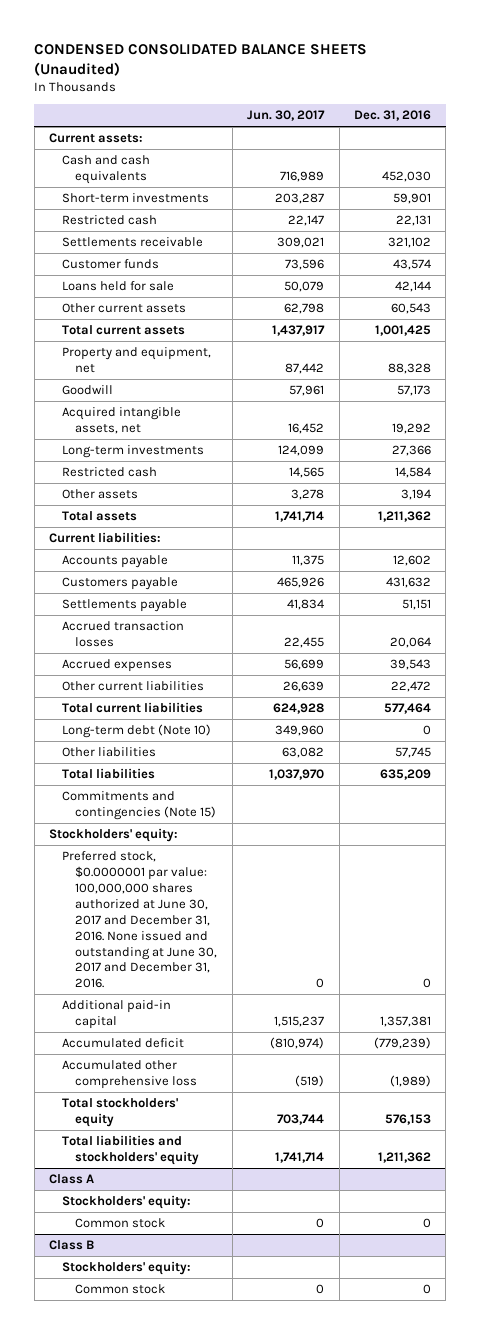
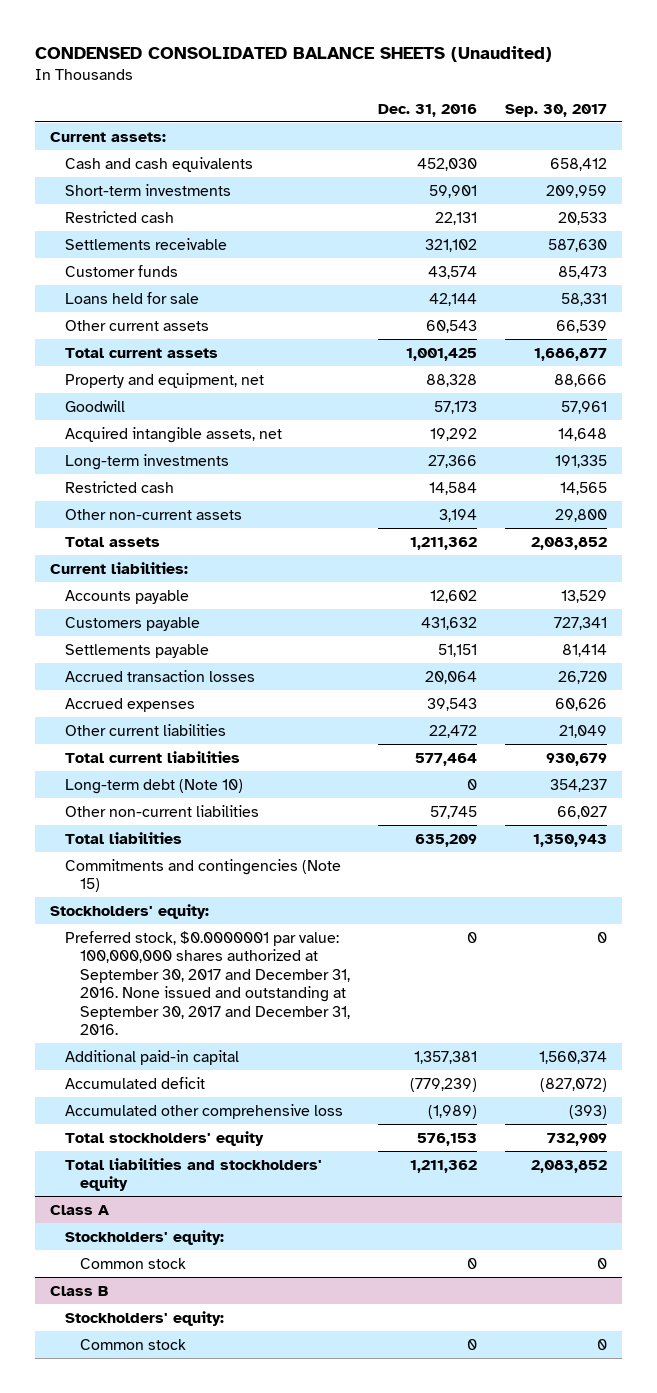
[247,110,326,122] Jun. 30, 2017 -> none
none -> [505,103,608,117] Sep. 30, 2017
[62,488,139,499] Other assets -> [64,508,242,520] Other non-current assets
[62,746,157,757] Other liabilities -> [64,804,259,817] Other non-current liabilities
[62,850,218,989] Preferred stock, $0.0000001 par value: 100,000,000 shares authorized at June 30, 2017 and December 31, 2016. None issued and outstanding at June 30, 2017 and December 31, 2016. -> [64,930,350,1036] Preferred stock, $0.0000001 par value: 100,000,000 shares authorized at September 30, 2017 and December 31, 2016. None issued and outstanding at September 30, 2017 and December 31, 2016.

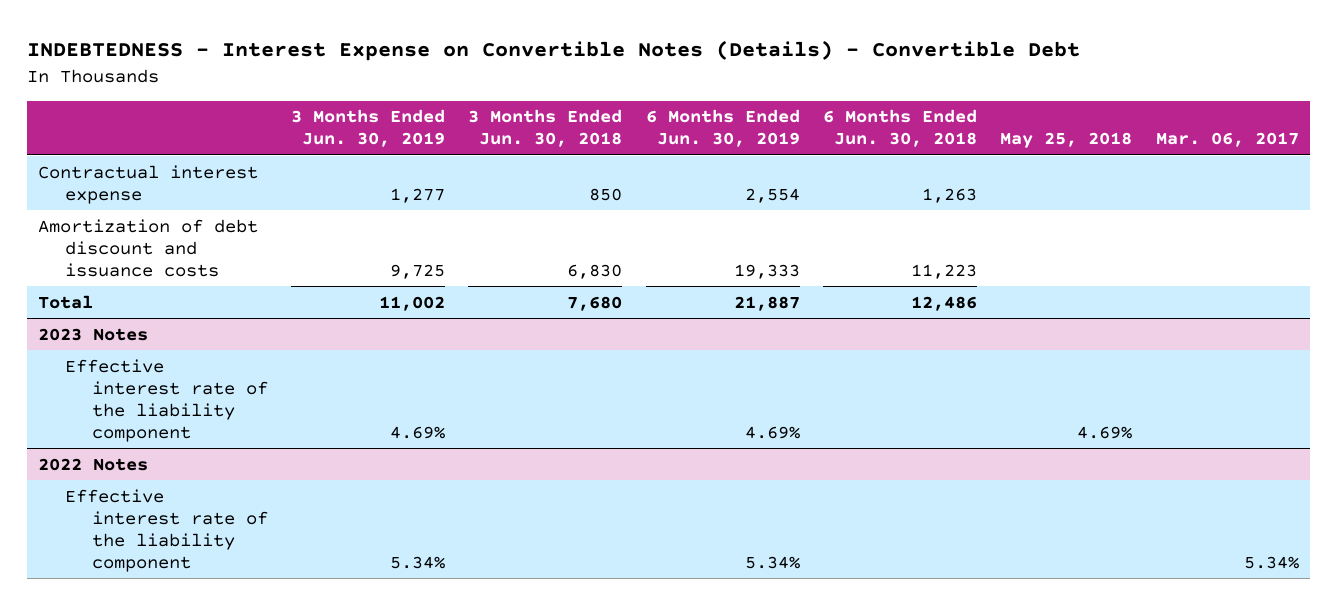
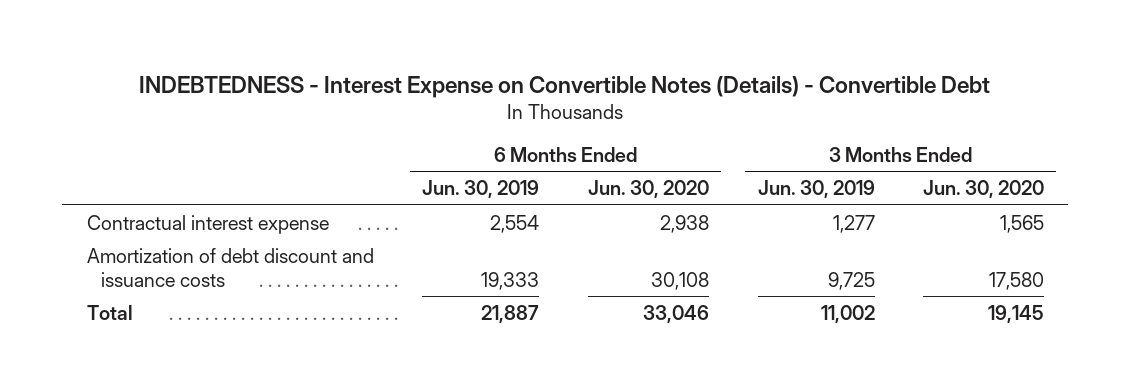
[468,109,623,148] 3 Months Ended Jun. 30, 2018 -> none
[822,109,977,148] 6 Months Ended Jun. 30, 2018 -> none
[1000,132,1133,149] May 25, 2018 -> none
[1155,132,1299,148] Mar. 06, 2017 -> none
none -> [587,180,709,199] Jun. 30, 2020
none -> [923,180,1045,199] Jun. 30, 2020
[38,327,149,341] 2023 Notes -> none
[65,358,268,442] Effective interest rate of the liability component -> none
[38,457,149,471] 2022 Notes -> none
[65,488,268,572] Effective interest rate of the liability component -> none

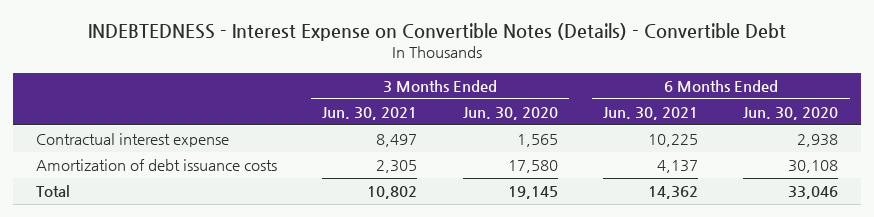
[422,180,540,199] Jun. 30, 2019 -> none
[757,180,875,199] Jun. 30, 2019 -> none
none -> [322,107,418,121] Jun. 30, 2021
none -> [603,107,699,121] Jun. 30, 2021
[86,247,374,287] Amortization of debt discount and issuance costs -> [36,159,278,172] Amortization of debt issuance costs

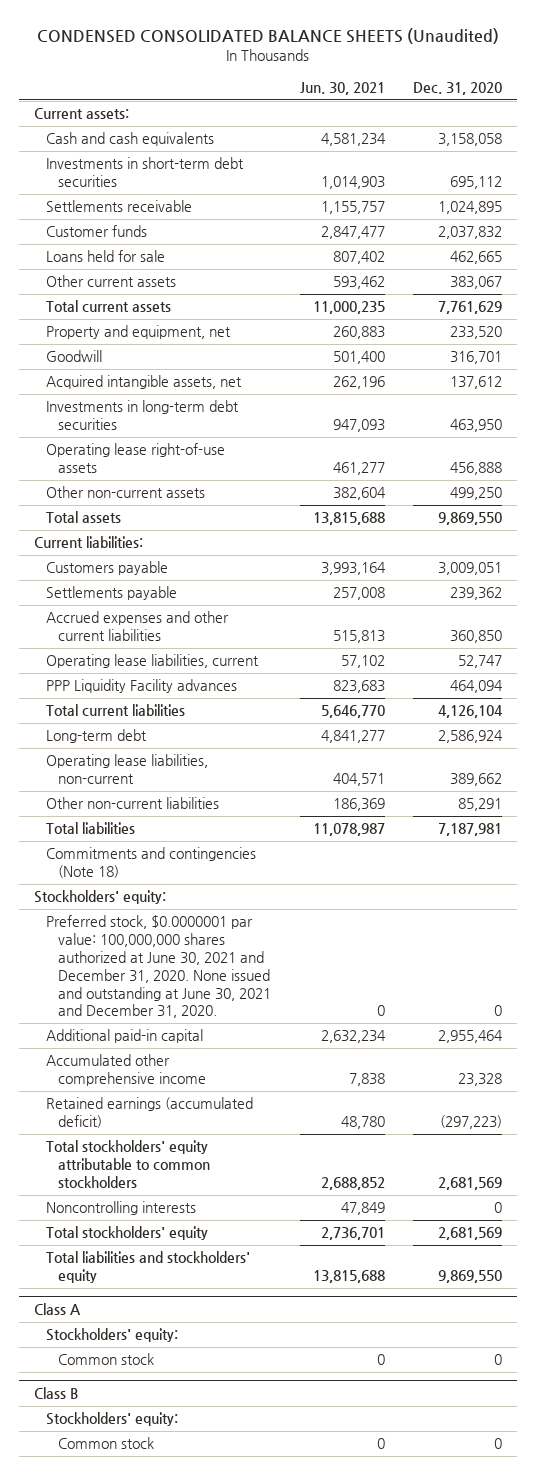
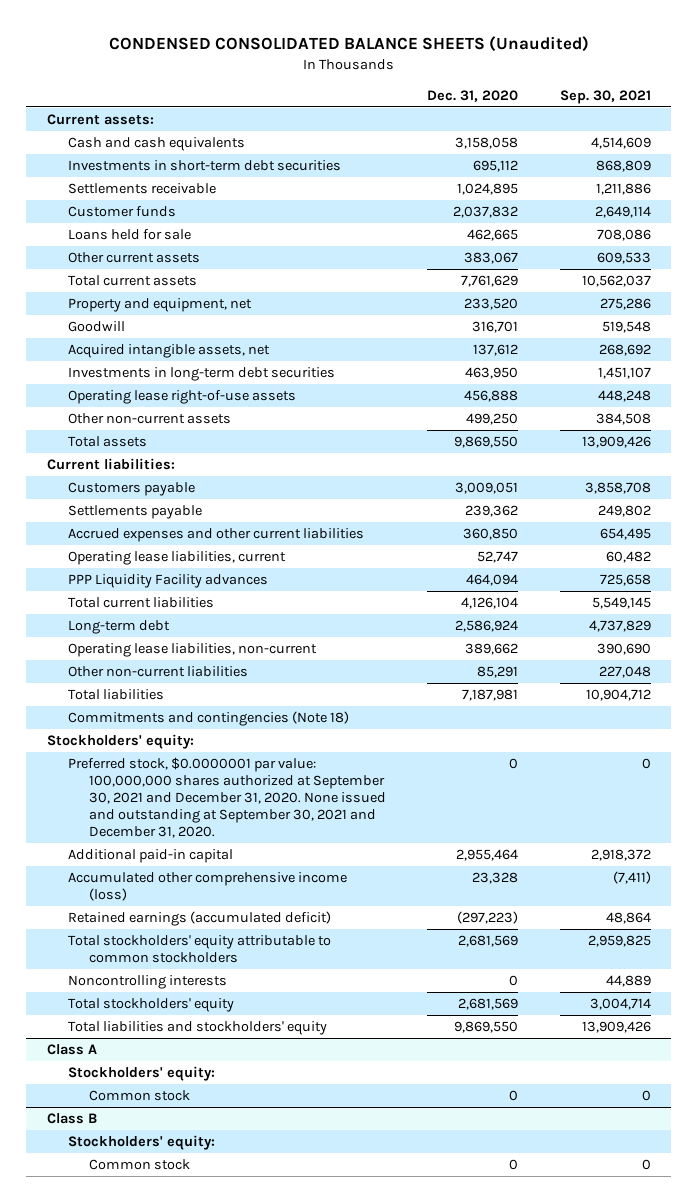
[299,81,385,95] Jun. 30, 2021 -> none
none -> [559,89,651,104] Sep. 30, 2021
[46,915,272,1019] Preferred stock, $0.0000001 par value: 100,000,000 shares authorized at June 30, 2021 and December 31, 2020. None issued and outstanding at June 30, 2021 and December 31, 2020. -> [67,757,387,839] Preferred stock, $0.0000001 par value: 100,000,000 shares authorized at September 30, 2021 and December 31, 2020. None issued and outstanding at September 30, 2021 and December 31, 2020.
[46,1054,207,1087] Accumulated other comprehensive income -> [67,872,347,902] Accumulated other comprehensive income (loss)

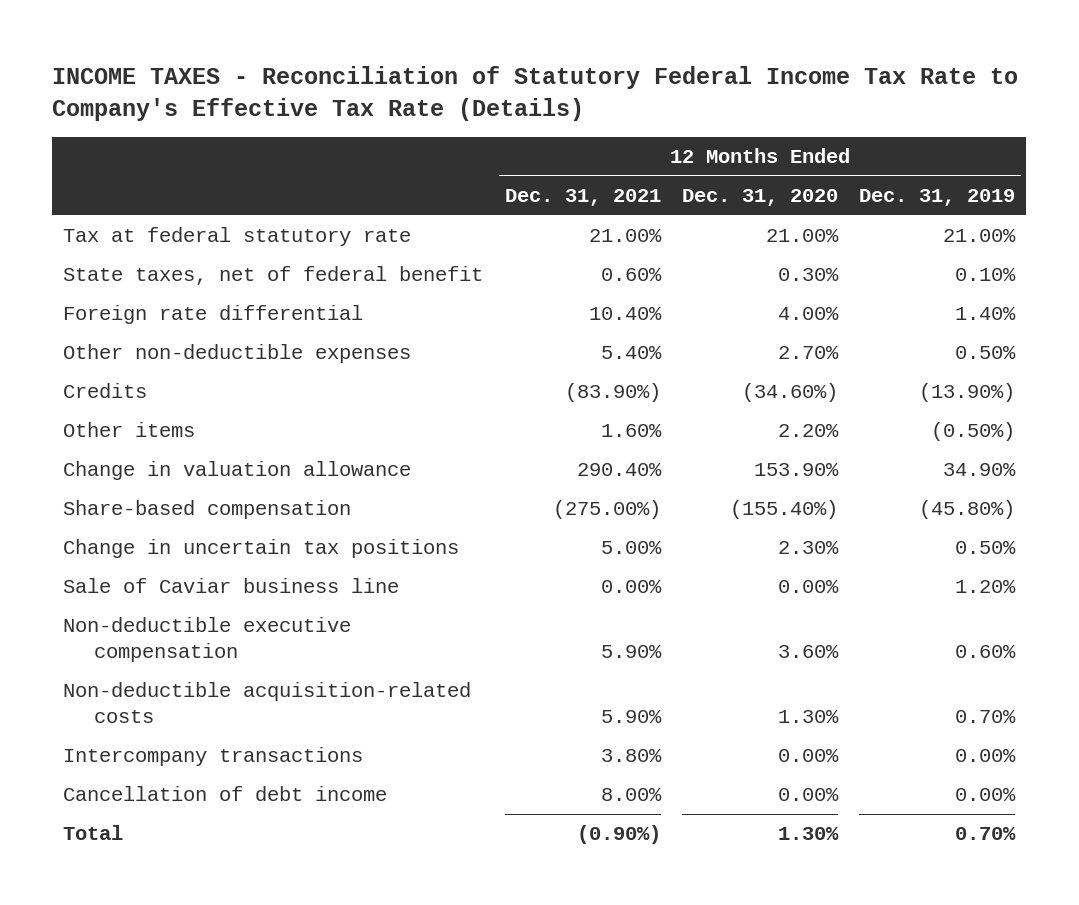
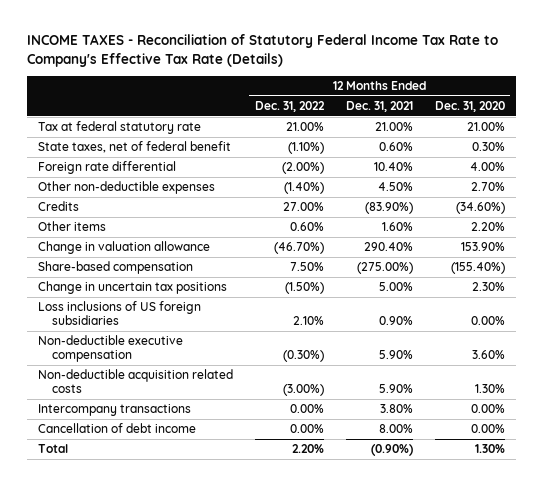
[859,188,1016,206] Dec. 31, 2019 -> none
none -> [254,100,325,112] Dec. 31, 2022
[600,346,662,360] 5.40% -> [377,182,413,192] 4.50%
[63,578,400,594] Sale of Caviar business line -> none
none -> [37,301,201,326] Loss inclusions of US foreign subsidiaries
[63,682,472,723] Non-deductible acquisition-related costs -> [37,369,233,394] Non-deductible acquisition related costs

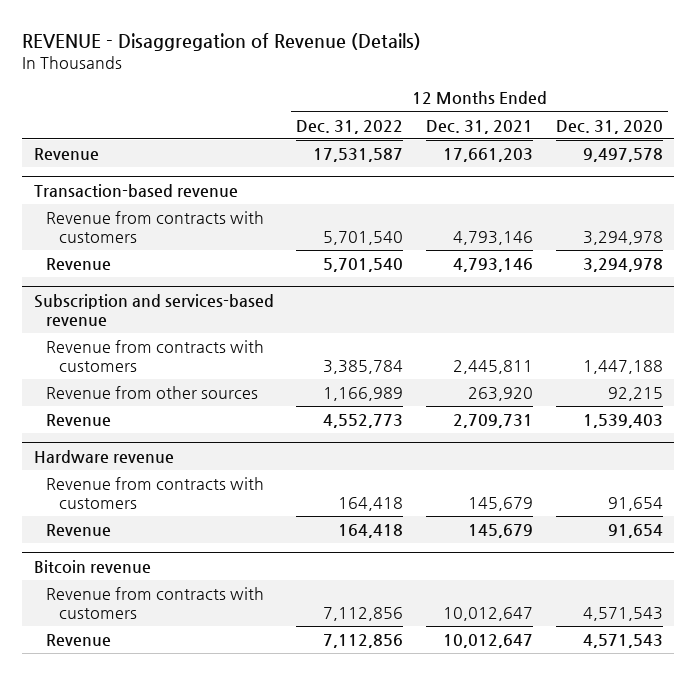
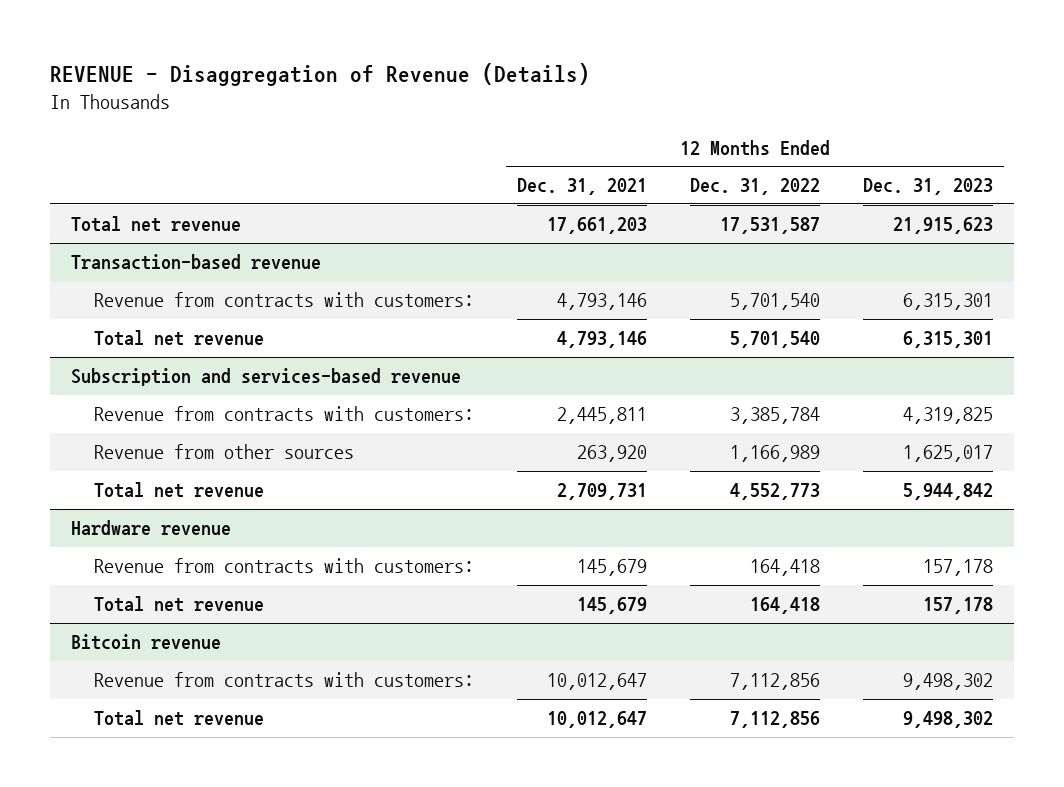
[555,119,663,134] Dec. 31, 2020 -> none
none -> [862,178,993,196] Dec. 31, 2023
[33,148,99,161] Revenue -> [71,216,242,233] Total net revenue
[46,211,265,244] Revenue from contracts with customers -> [94,292,475,308] Revenue from contracts with customers:
[46,258,112,271] Revenue -> [94,330,265,347] Total net revenue
[46,340,265,373] Revenue from contracts with customers -> [94,406,475,422] Revenue from contracts with customers:
[46,414,112,427] Revenue -> [94,482,265,499] Total net revenue
[46,477,265,510] Revenue from contracts with customers -> [94,558,475,574] Revenue from contracts with customers:
[46,524,112,537] Revenue -> [94,596,265,613] Total net revenue
[46,587,265,620] Revenue from contracts with customers -> [94,672,475,688] Revenue from contracts with customers:
[46,634,112,647] Revenue -> [94,710,265,727] Total net revenue

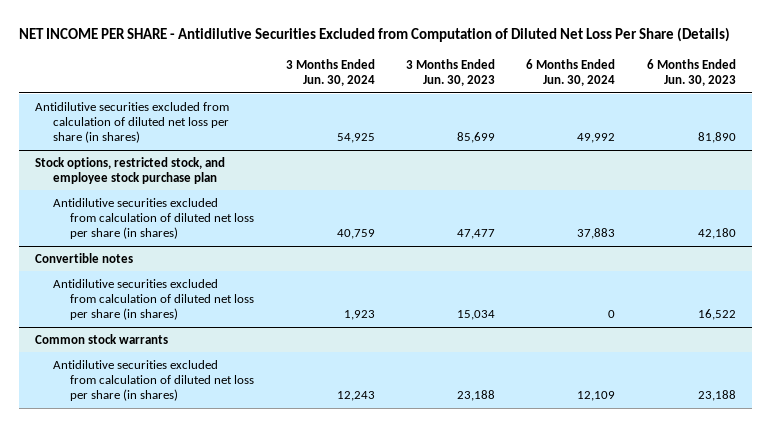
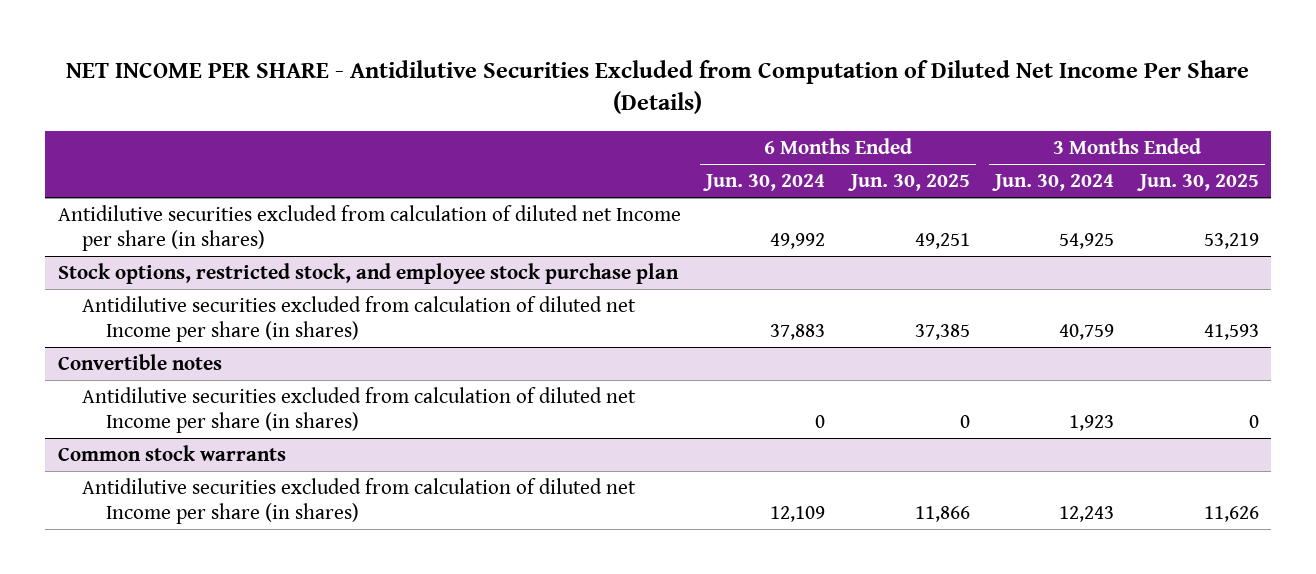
[19,27,731,43] NET INCOME PER SHARE - Antidilutive Securities Excluded from Computation of Diluted Net Loss Per Share (Details) -> [66,59,1250,115] NET INCOME PER SHARE - Antidilutive Securities Excluded from Computation of Diluted Net Income Per Share (Details)
[405,59,495,87] 3 Months Ended Jun. 30, 2023 -> none
[646,59,736,87] 6 Months Ended Jun. 30, 2023 -> none
none -> [847,174,970,192] Jun. 30, 2025
none -> [1136,174,1259,192] Jun. 30, 2025
[35,101,230,144] Antidilutive securities excluded from calculation of diluted net loss per share (in shares) -> [57,205,681,252] Antidilutive securities excluded from calculation of diluted net Income per share (in shares)
[52,197,255,240] Antidilutive securities excluded from calculation of diluted net loss per share (in shares) -> [81,296,636,343] Antidilutive securities excluded from calculation of diluted net Income per share (in shares)
[52,278,255,321] Antidilutive securities excluded from calculation of diluted net loss per share (in shares) -> [81,387,636,434] Antidilutive securities excluded from calculation of diluted net Income per share (in shares)
[52,359,255,402] Antidilutive securities excluded from calculation of diluted net loss per share (in shares) -> [81,478,636,525] Antidilutive securities excluded from calculation of diluted net Income per share (in shares)

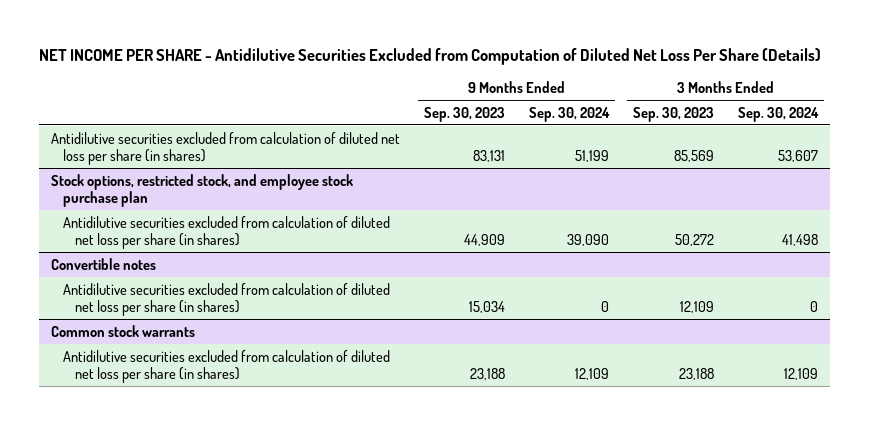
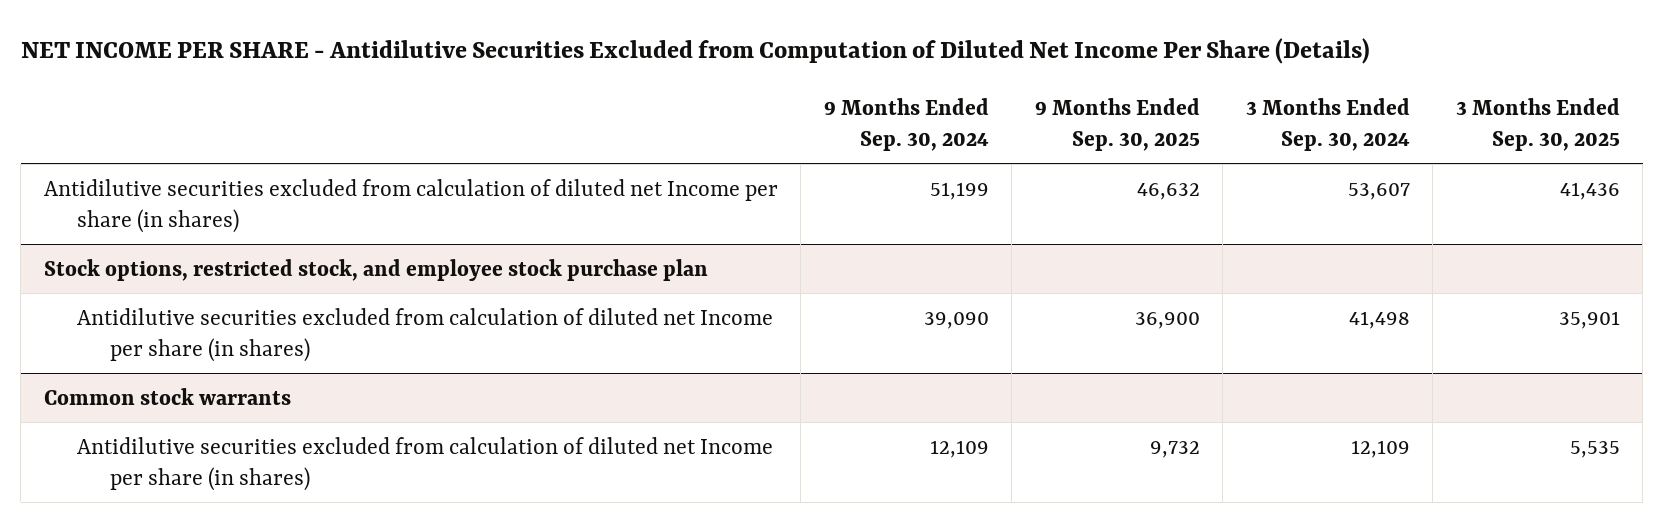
[39,48,822,66] NET INCOME PER SHARE - Antidilutive Securities Excluded from Computation of Diluted Net Loss Per Share (Details) -> [20,38,1370,65] NET INCOME PER SHARE - Antidilutive Securities Excluded from Computation of Diluted Net Income Per Share (Details)
[424,106,506,122] Sep. 30, 2023 -> none
[633,106,715,122] Sep. 30, 2023 -> none
none -> [1034,97,1200,151] 9 Months Ended Sep. 30, 2025
none -> [1455,97,1620,151] 3 Months Ended Sep. 30, 2025
[51,131,401,166] Antidilutive securities excluded from calculation of diluted net loss per share (in shares) -> [43,178,778,233] Antidilutive securities excluded from calculation of diluted net Income per share (in shares)
[51,257,157,270] Convertible notes -> none
[63,282,391,317] Antidilutive securities excluded from calculation of diluted net loss per share (in shares) -> none
[63,215,391,250] Antidilutive securities excluded from calculation of diluted net loss per share (in shares) -> [76,307,773,362] Antidilutive securities excluded from calculation of diluted net Income per share (in shares)
[63,349,391,384] Antidilutive securities excluded from calculation of diluted net loss per share (in shares) -> [76,436,773,491] Antidilutive securities excluded from calculation of diluted net Income per share (in shares)

